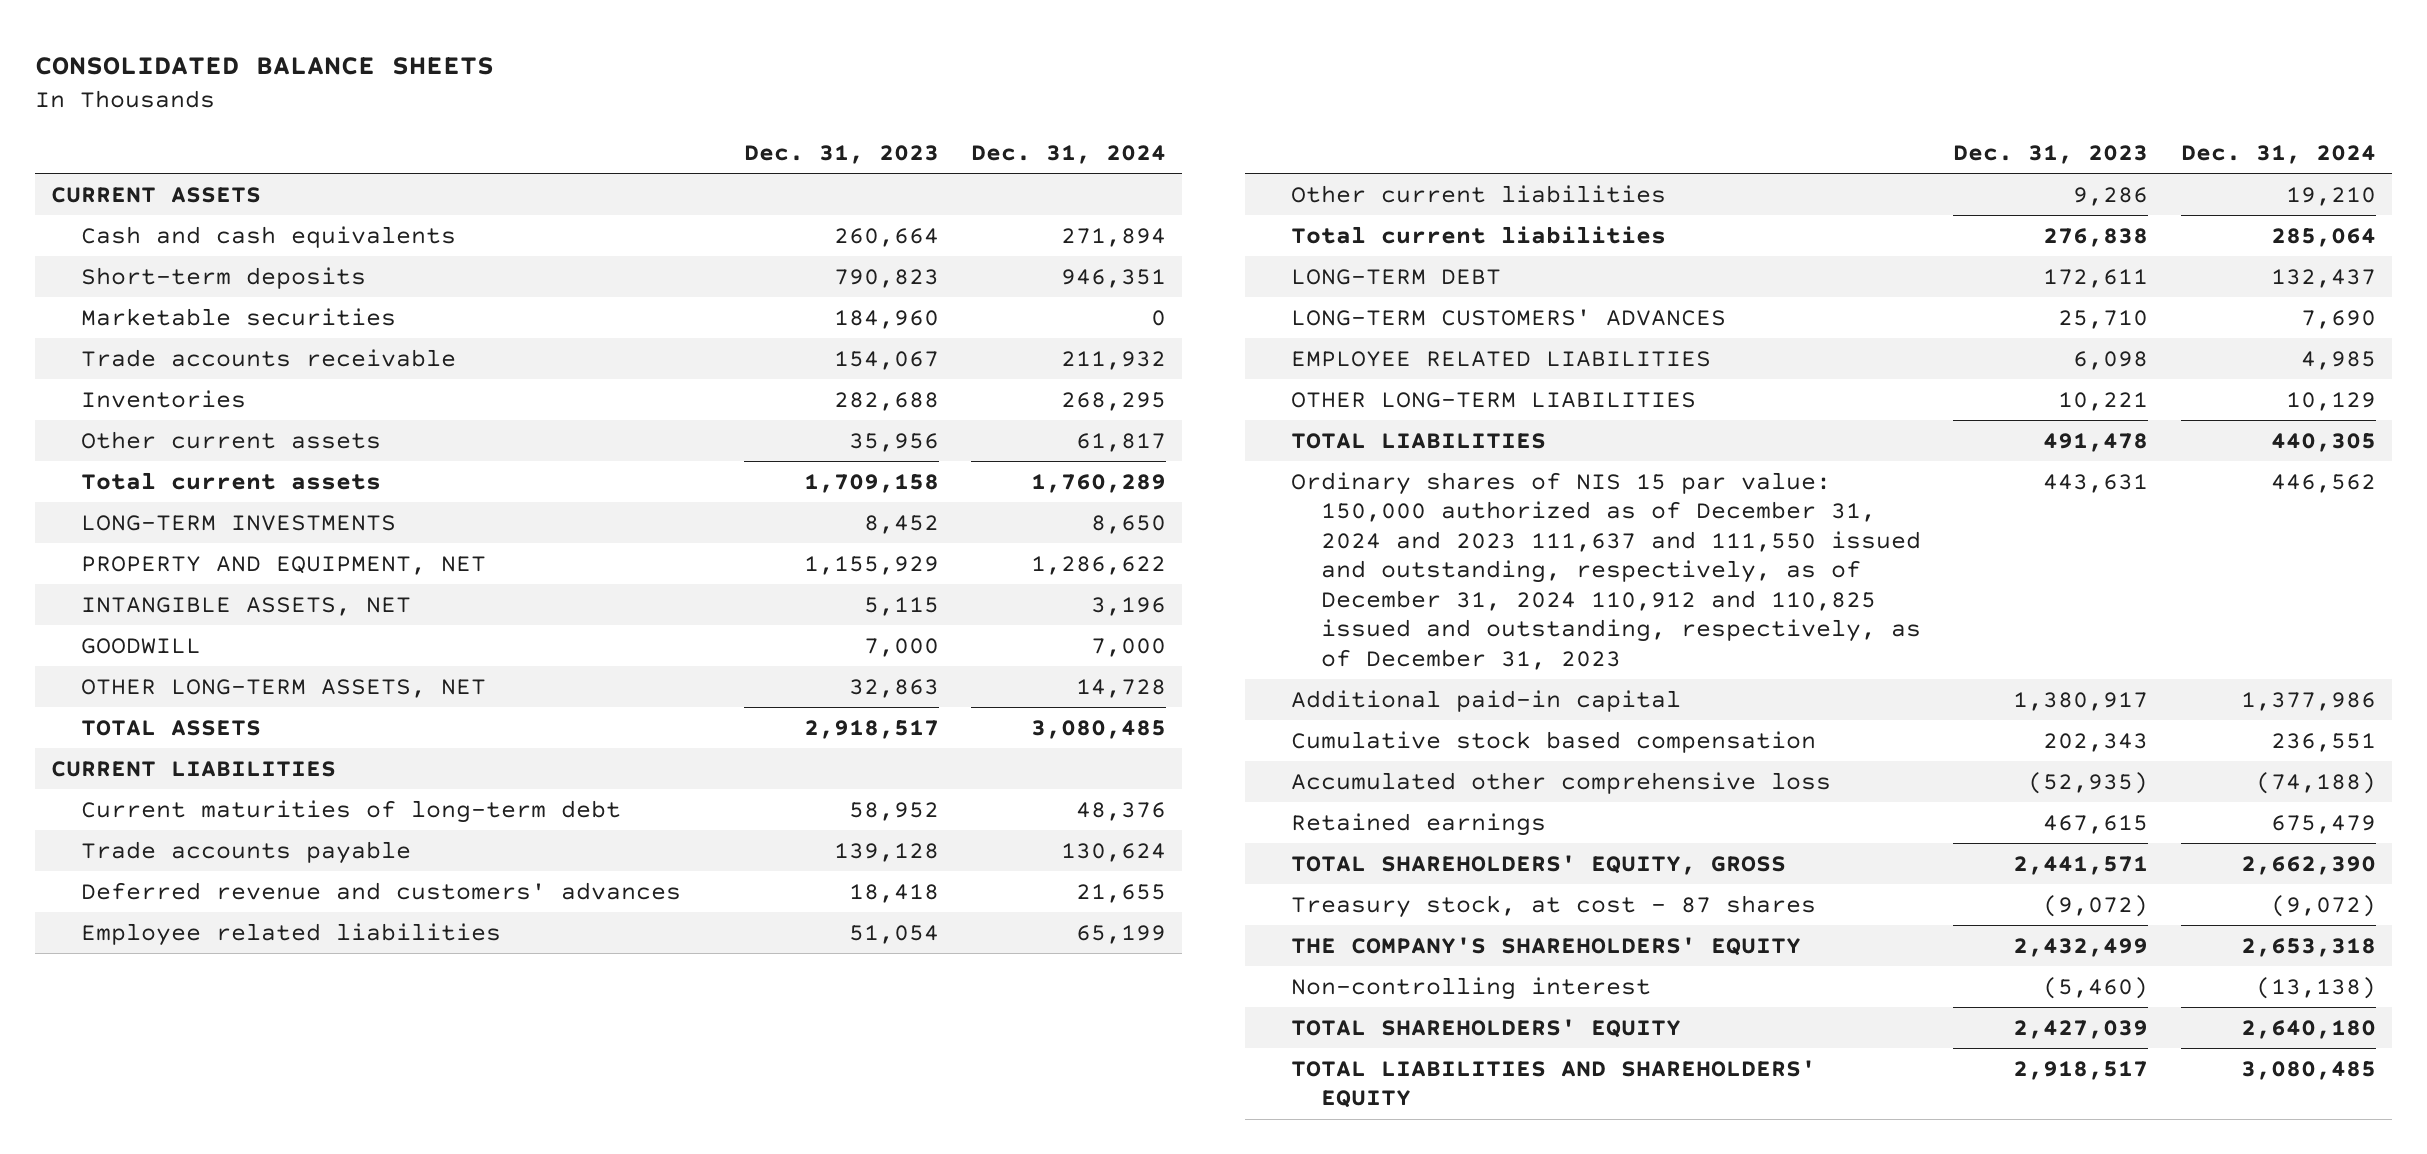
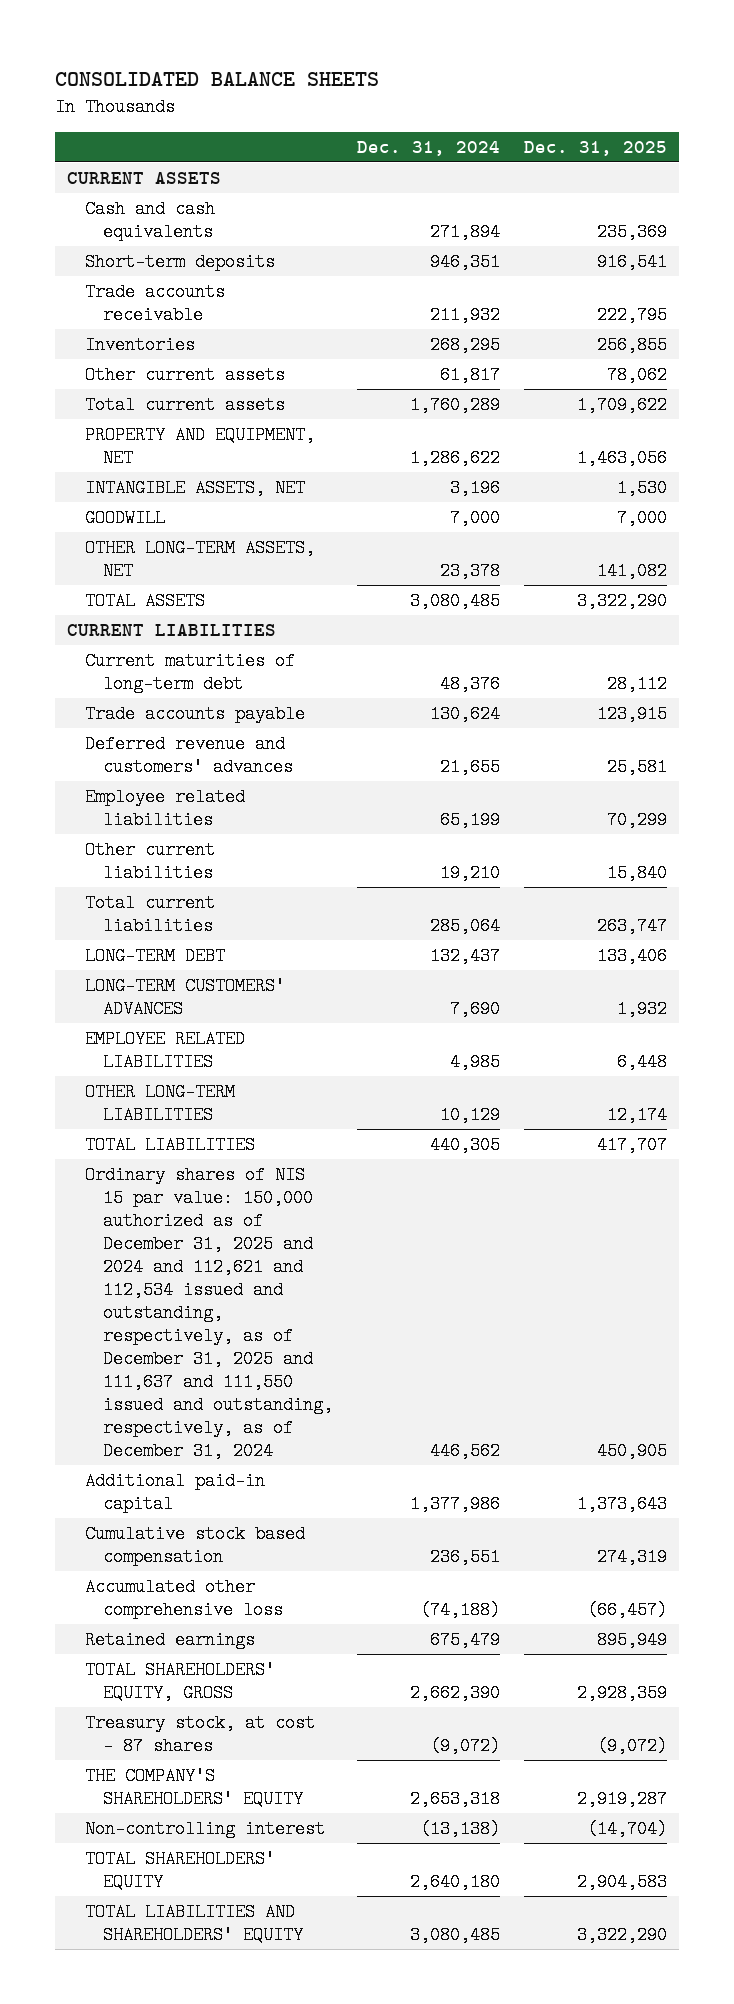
[743,145,939,165] Dec. 31, 2023 -> none
none -> [523,141,667,157] Dec. 31, 2025
[81,307,397,326] Marketable securities -> none
[81,514,397,531] LONG-TERM INVESTMENTS -> none
[1076,678,1167,698] 14,728 -> [439,561,500,580] 23,378
[1290,471,1921,670] Ordinary shares of NIS 15 par value: 150,000 authorized as of December 31, 2024 and 2023 111,637 and 111,550 issued and outstanding, respectively, as of December 31, 2024 110,912 and 110,825 issued and outstanding, respectively, as of December 31, 2023 -> [84,1165,333,1460] Ordinary shares of NIS 15 par value: 150,000 authorized as of December 31, 2025 and 2024 and 112,621 and 112,534 issued and outstanding, respectively, as of December 31, 2025 and 111,637 and 111,550 issued and outstanding, respectively, as of December 31, 2024

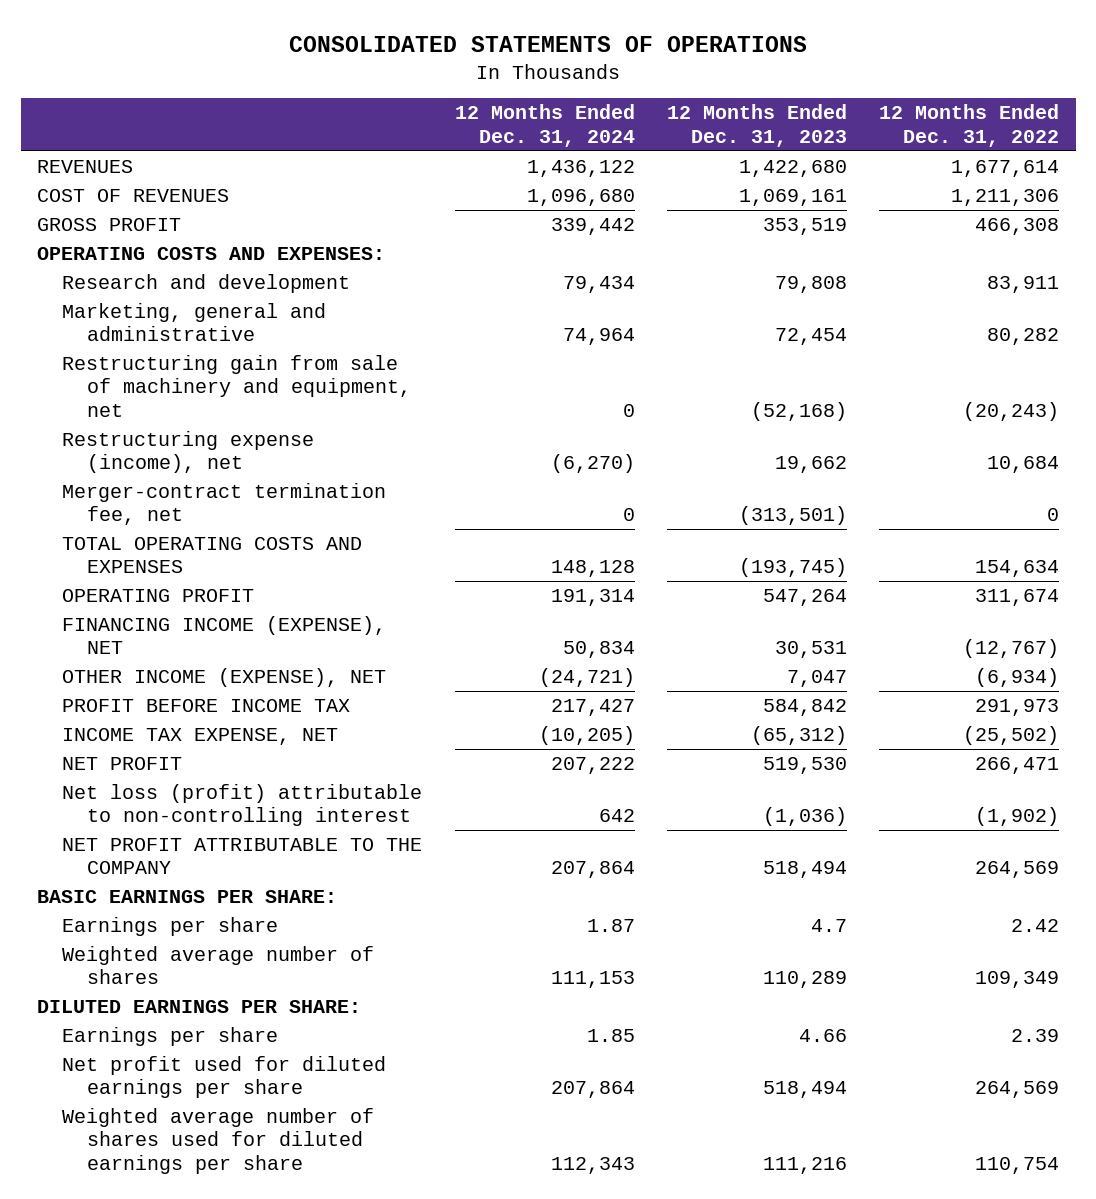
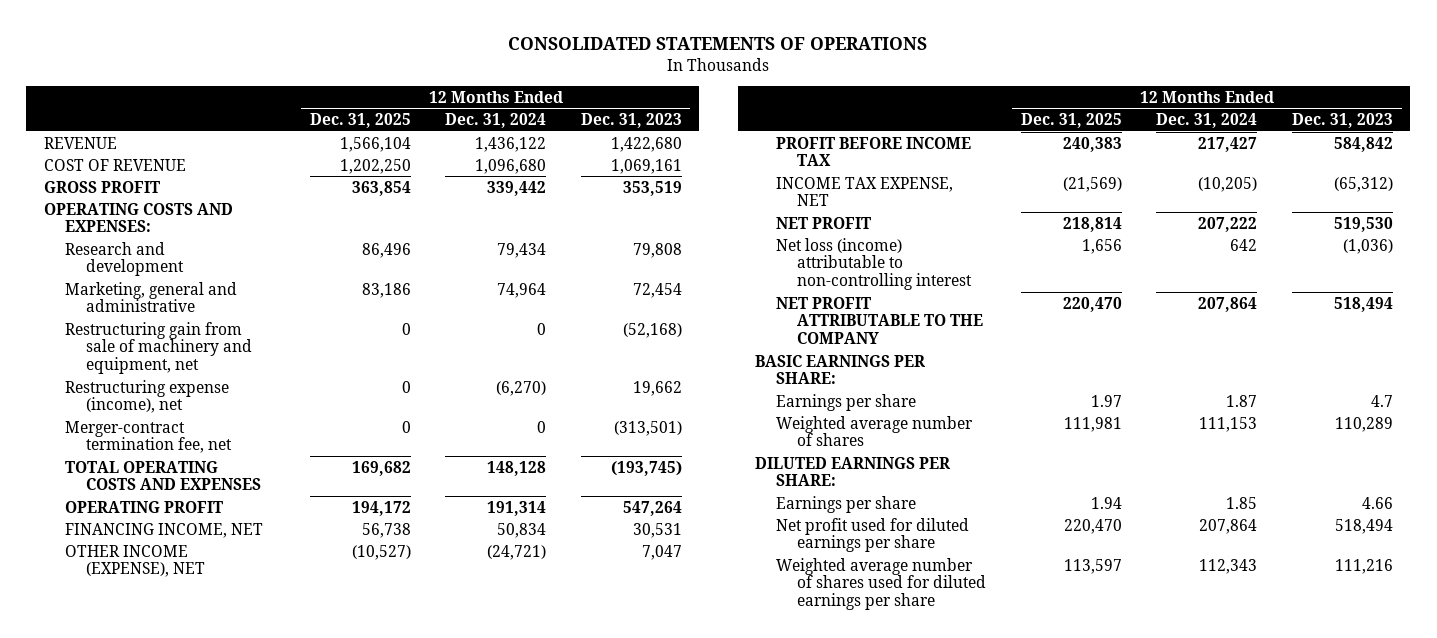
[879,104,1060,147] 12 Months Ended Dec. 31, 2022 -> none
none -> [309,113,411,129] Dec. 31, 2025
[37,159,134,173] REVENUES -> [43,136,117,149] REVENUE
[37,188,230,202] COST OF REVENUES -> [43,158,186,171] COST OF REVENUE
[62,615,387,655] FINANCING INCOME (EXPENSE), NET -> [65,522,264,538] FINANCING INCOME, NET
[62,783,423,827] Net loss (profit) attributable to non-controlling interest -> [776,237,973,291] Net loss (income) attributable to non-controlling interest

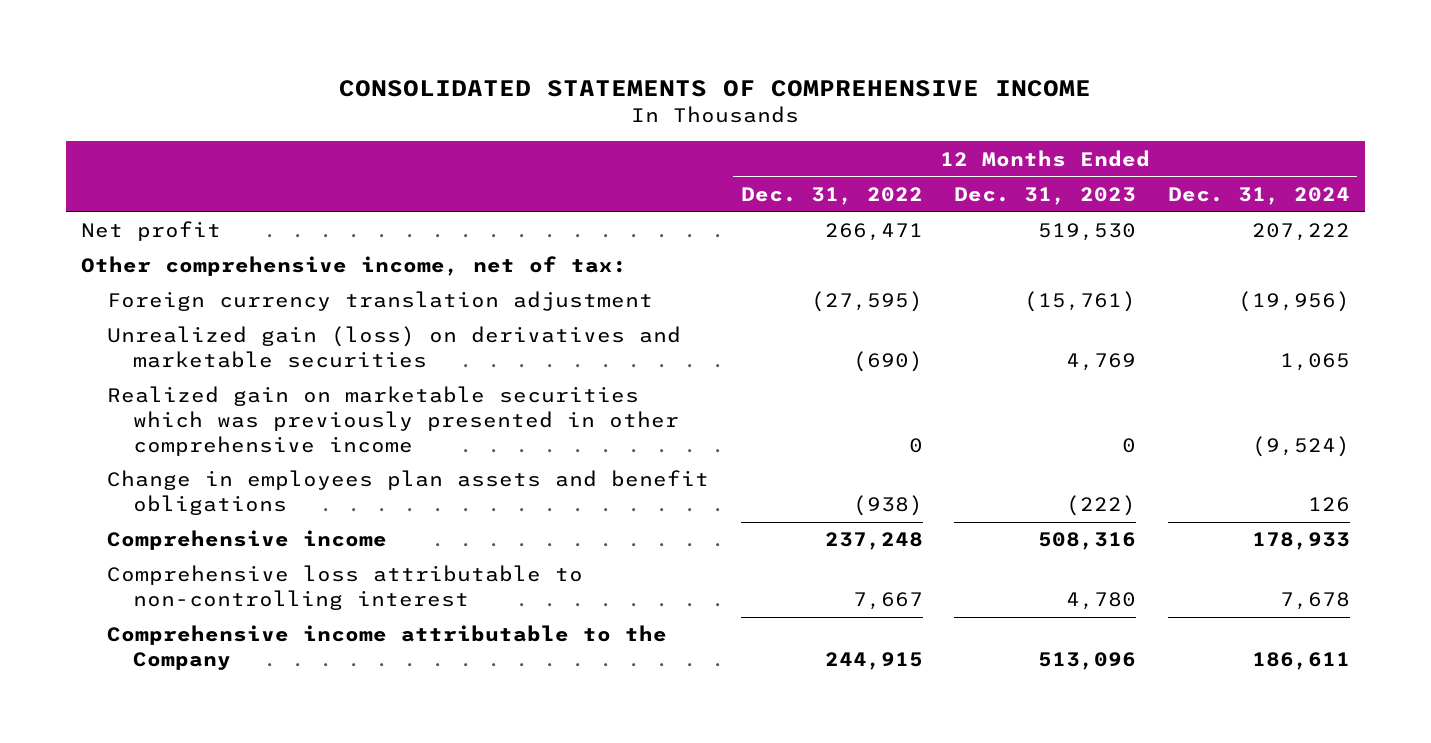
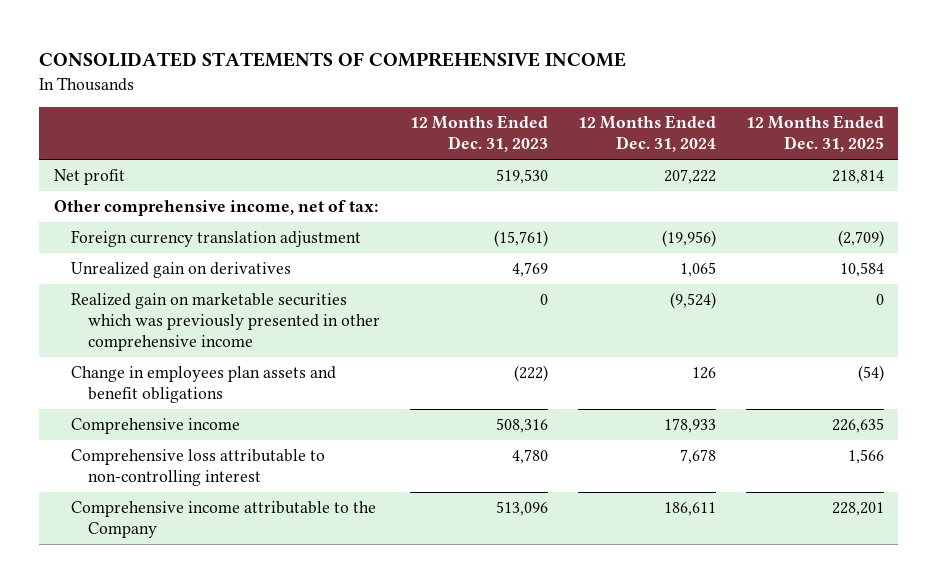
[740,186,923,205] Dec. 31, 2022 -> none
none -> [745,115,884,153] 12 Months Ended Dec. 31, 2025
[107,326,682,369] Unrealized gain (loss) on derivatives and marketable securities -> [70,262,291,279] Unrealized gain on derivatives

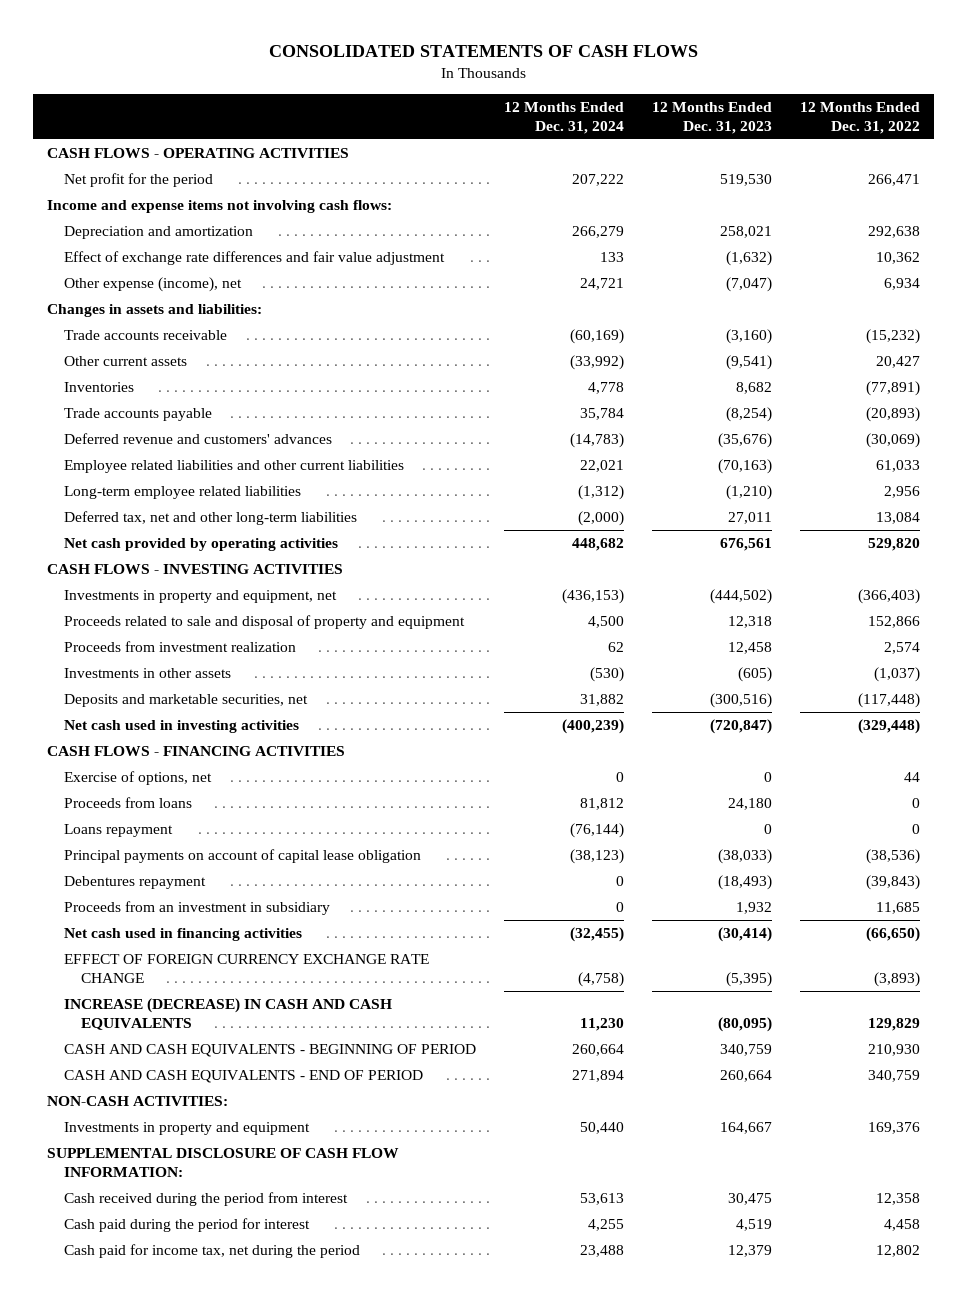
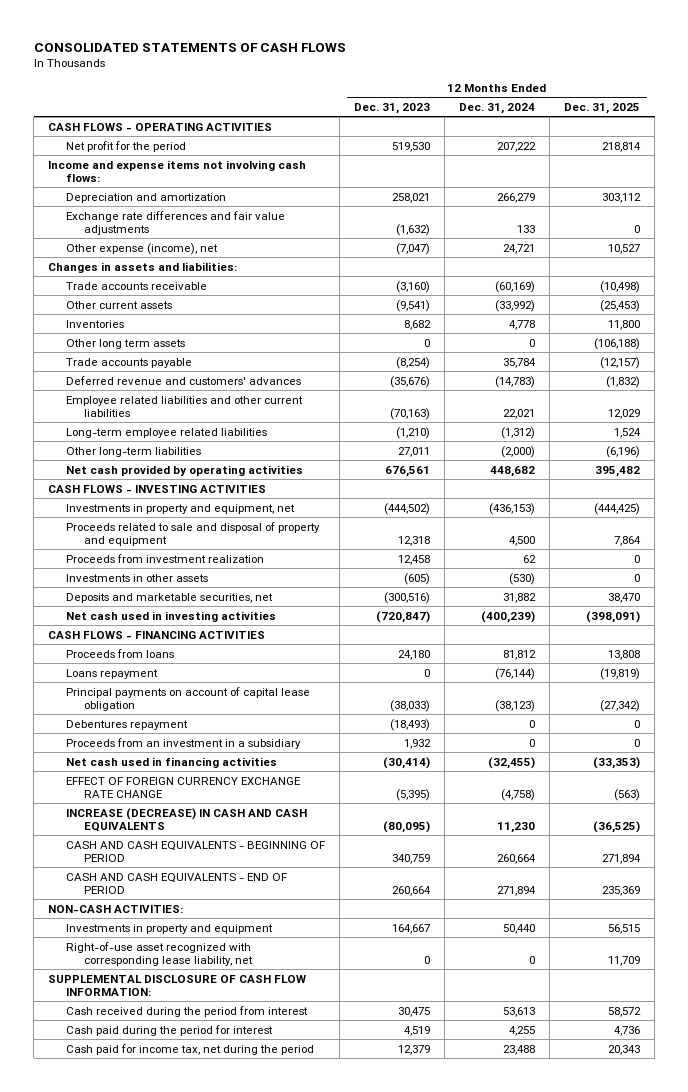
[800,102,921,134] 12 Months Ended Dec. 31, 2022 -> none
none -> [564,103,641,115] Dec. 31, 2025
[64,251,446,266] Effect of exchange rate differences and fair value adjustment -> [66,210,286,235] Exchange rate differences and fair value adjustments
none -> [66,338,186,349] Other long term assets
[64,511,358,526] Deferred tax, net and other long-term liabilities -> [66,446,202,457] Other long-term liabilities
[64,771,213,786] Exercise of options, net -> none
[64,901,331,916] Proceeds from an investment in subsidiary -> [66,737,302,749] Proceeds from an investment in a subsidiary
none -> [66,941,253,966] Right-of-use asset recognized with corresponding lease liability, net

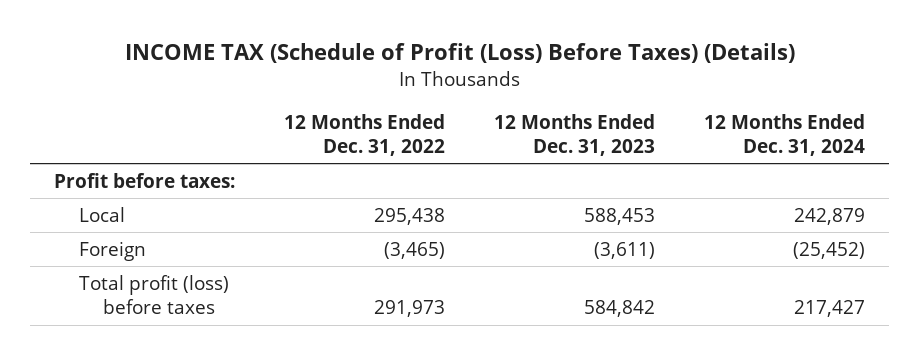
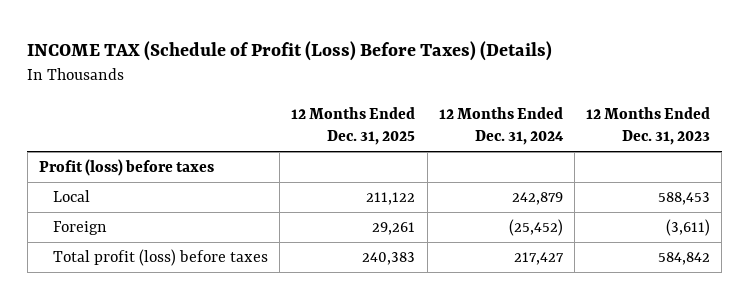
[284,113,446,156] 12 Months Ended Dec. 31, 2022 -> none
none -> [291,106,416,146] 12 Months Ended Dec. 31, 2025
[54,172,236,188] Profit before taxes: -> [39,159,215,177] Profit (loss) before taxes

